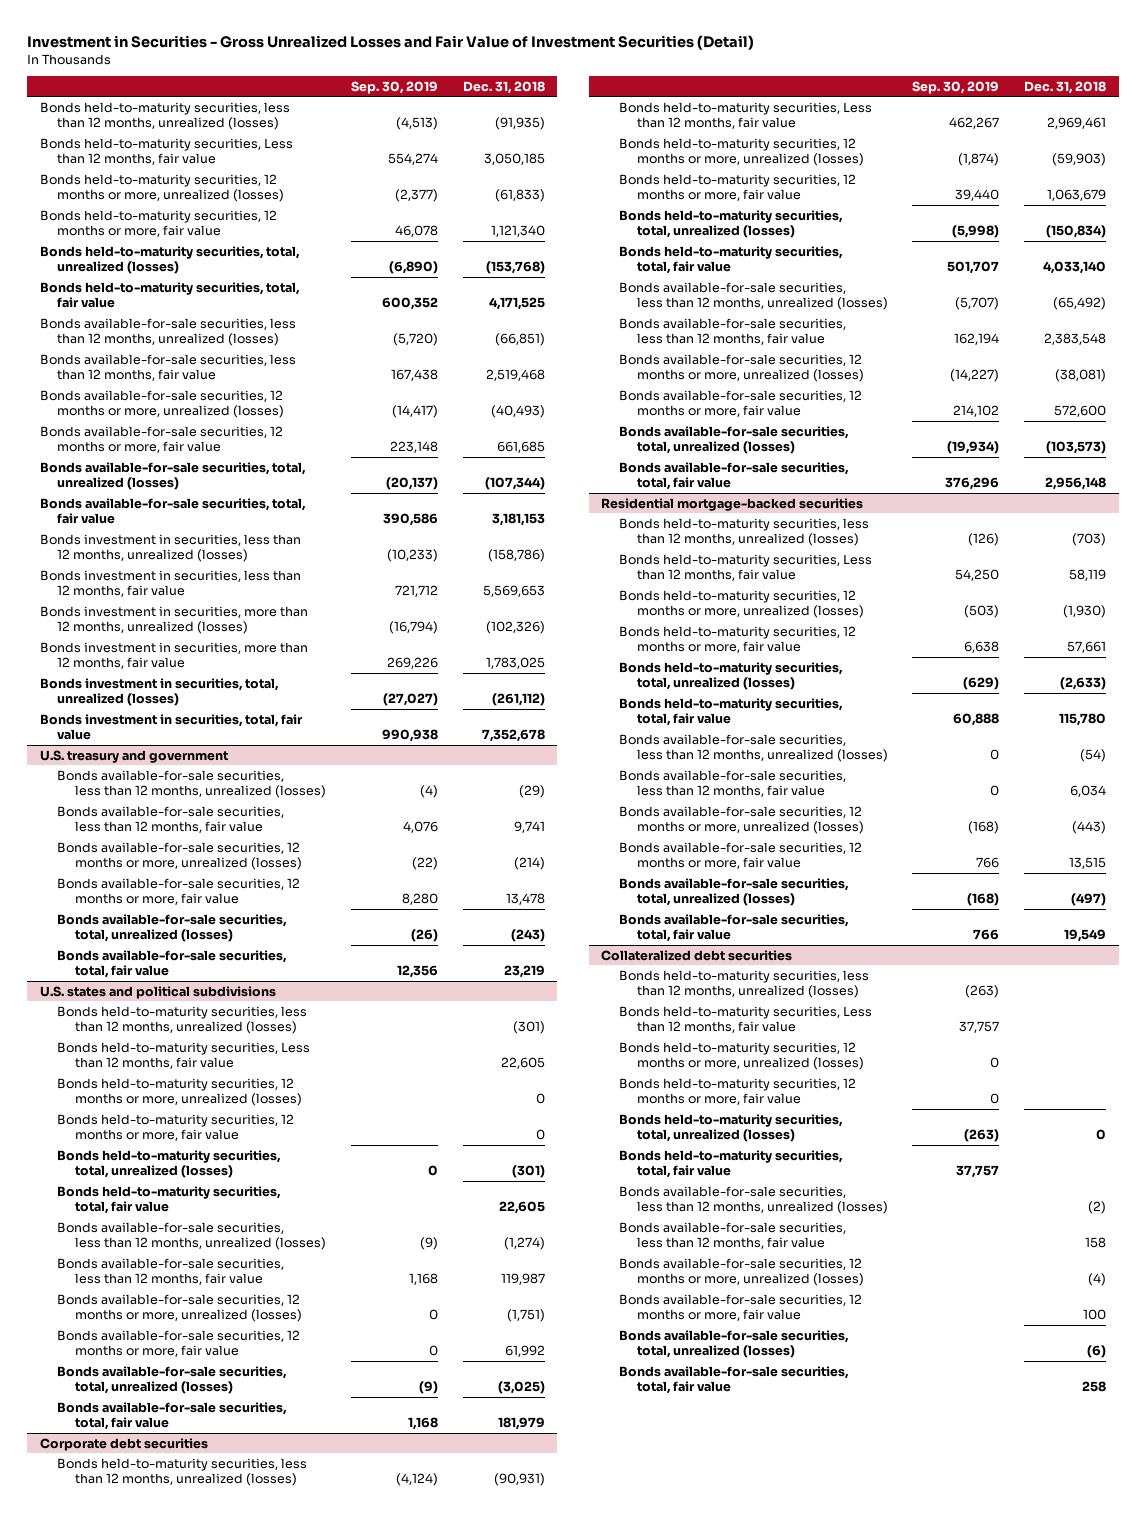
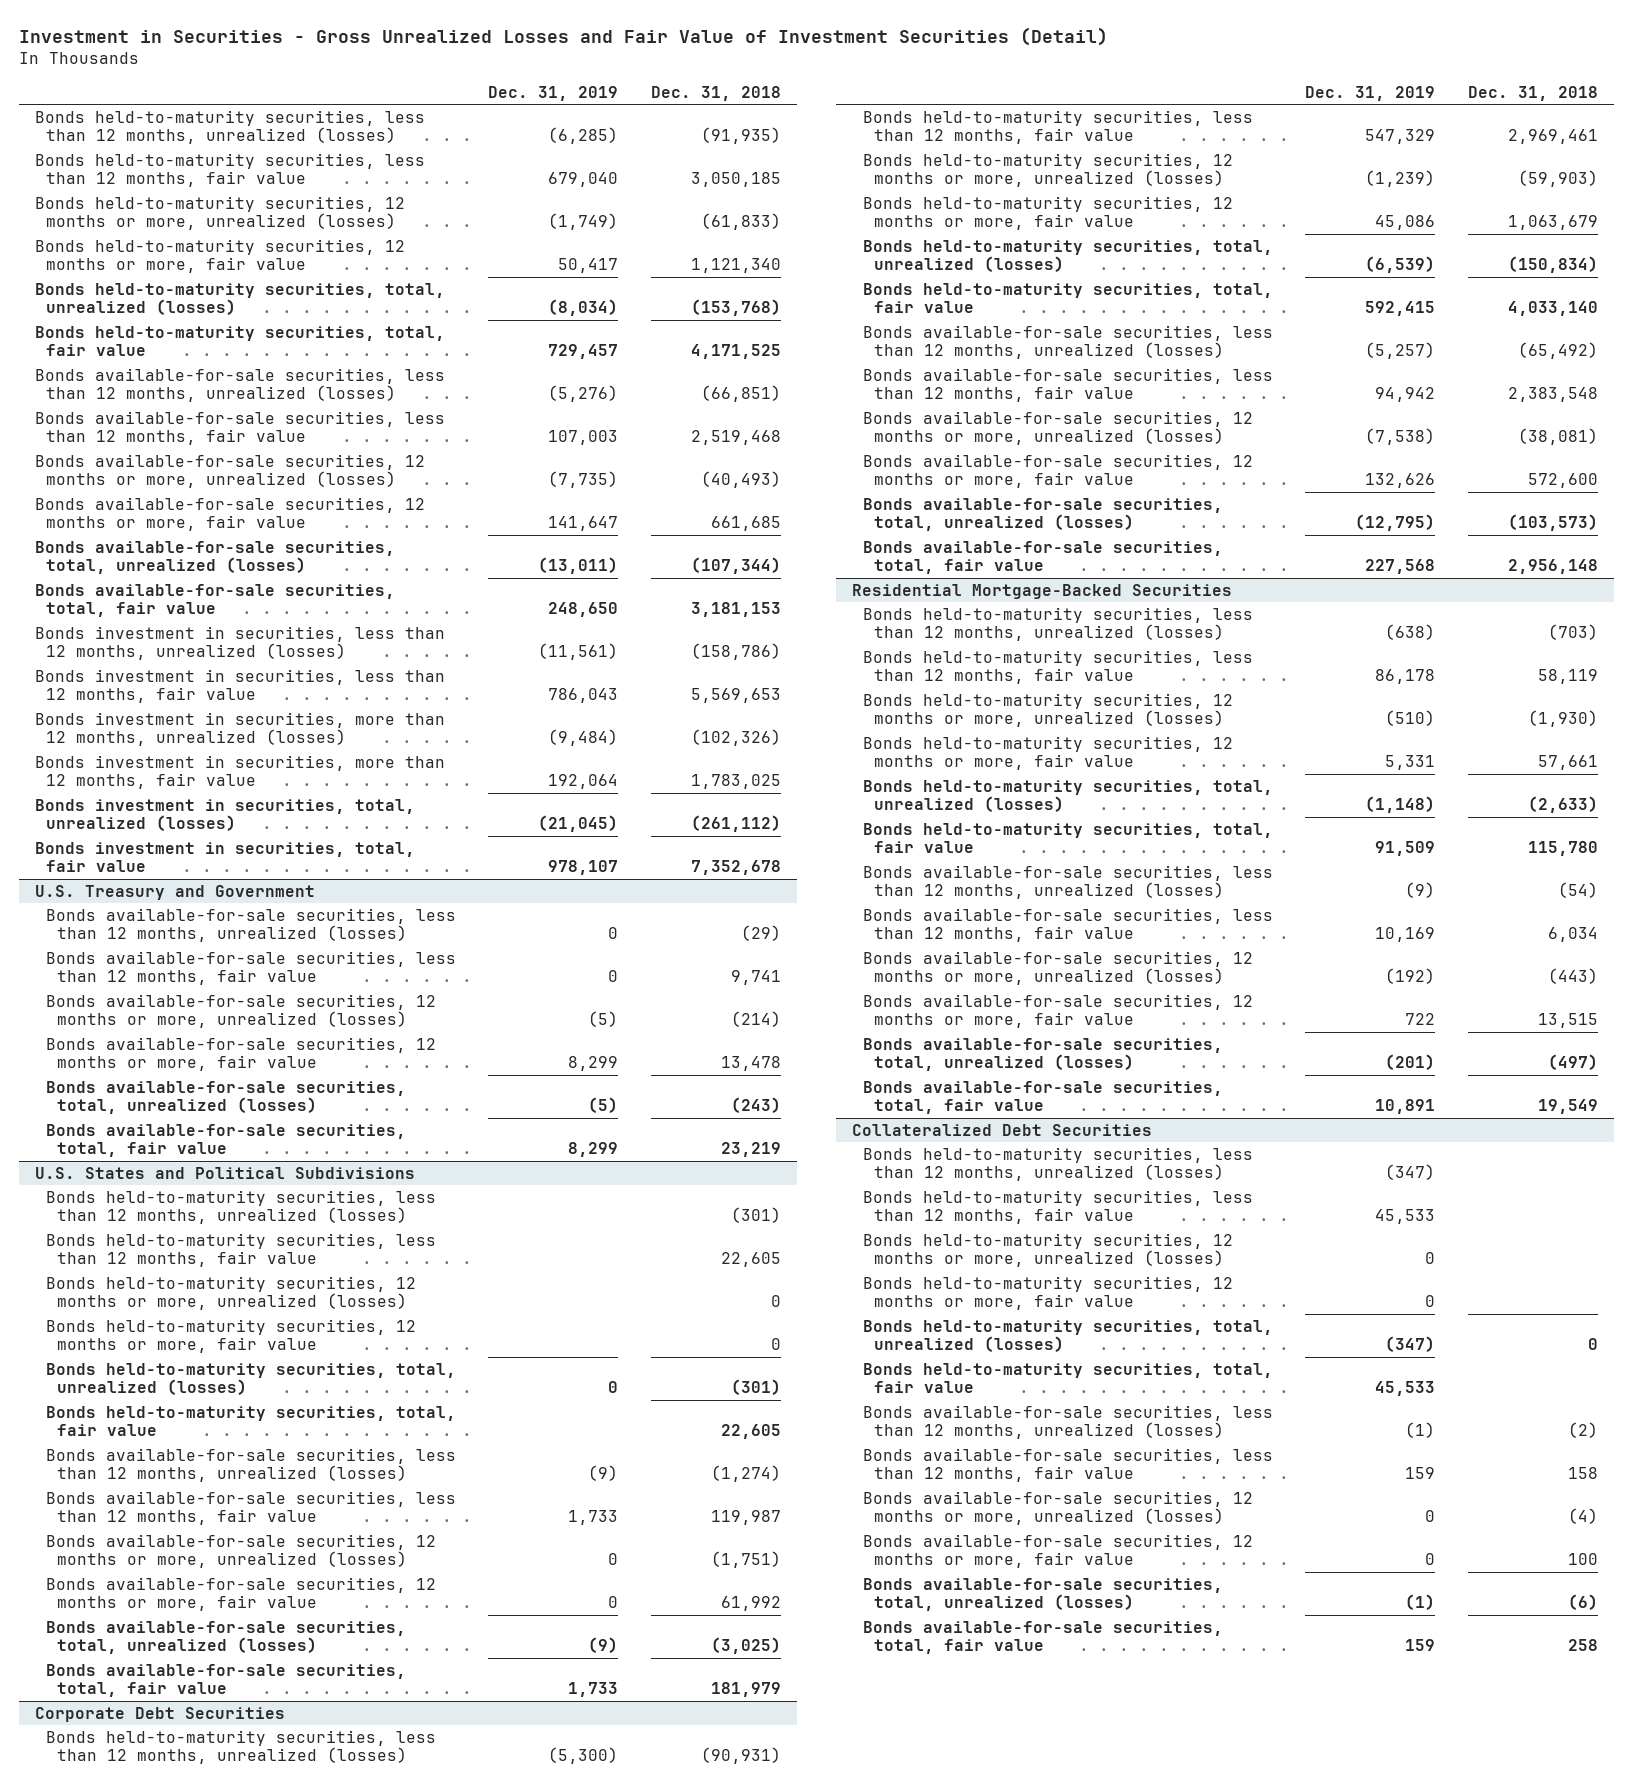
[351,80,439,94] Sep. 30, 2019 -> none
none -> [488,85,619,101] Dec. 31, 2019
[39,137,293,166] Bonds held-to-maturity securities, Less than 12 months, fair value -> [34,152,425,188] Bonds held-to-maturity securities, less than 12 months, fair value
[39,749,228,763] U.S. treasury and government -> [34,884,315,900] U.S. Treasury and Government
[39,985,276,999] U.S. states and political subdivisions -> [34,1166,415,1179] U.S. States and Political Subdivisions
[57,1041,311,1070] Bonds held-to-maturity securities, Less than 12 months, fair value -> [46,1232,437,1268] Bonds held-to-maturity securities, less than 12 months, fair value
[39,1437,208,1451] Corporate debt securities -> [34,1706,285,1722] Corporate Debt Securities
[618,101,872,130] Bonds held-to-maturity securities, Less than 12 months, fair value -> [863,109,1254,145] Bonds held-to-maturity securities, less than 12 months, fair value
[600,497,863,511] Residential mortgage-backed securities -> [852,583,1233,599] Residential Mortgage-Backed Securities
[618,553,872,582] Bonds held-to-maturity securities, Less than 12 months, fair value -> [863,649,1254,685] Bonds held-to-maturity securities, less than 12 months, fair value
[600,949,792,961] Collateralized debt securities -> [852,1123,1153,1136] Collateralized Debt Securities
[618,1005,872,1034] Bonds held-to-maturity securities, Less than 12 months, fair value -> [863,1189,1254,1225] Bonds held-to-maturity securities, less than 12 months, fair value

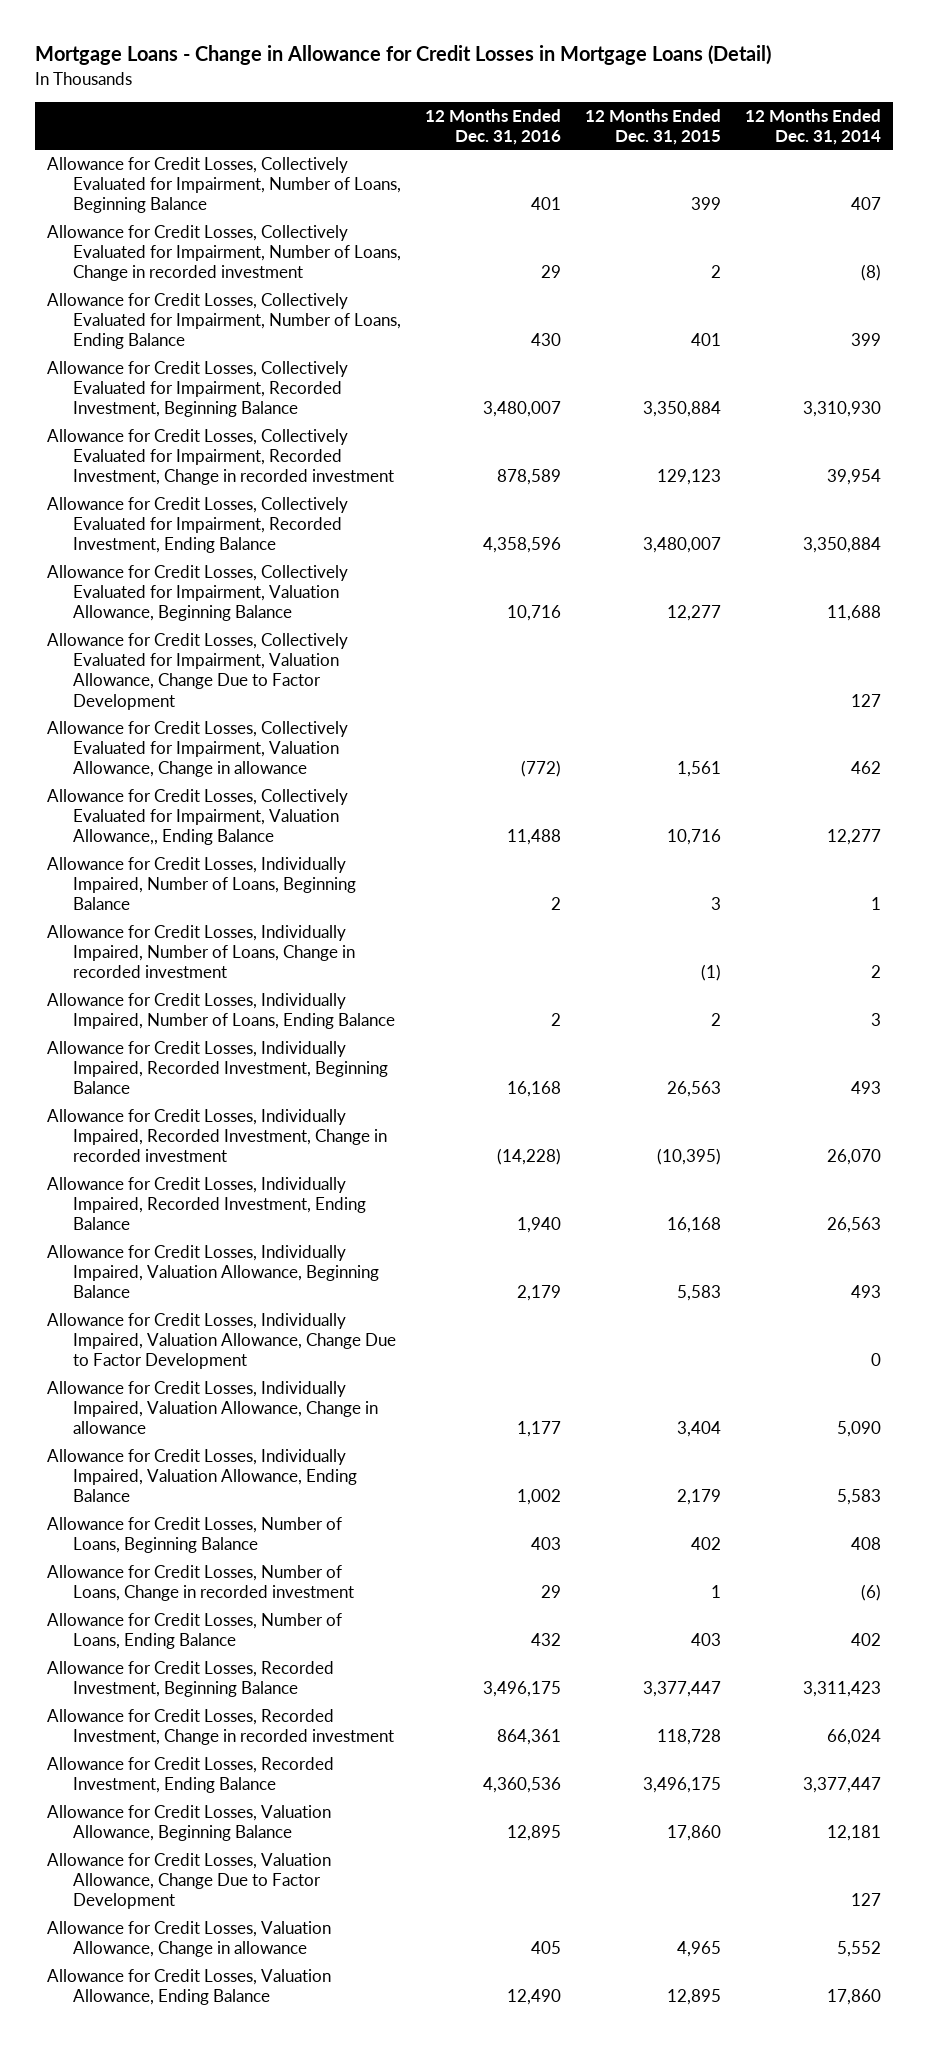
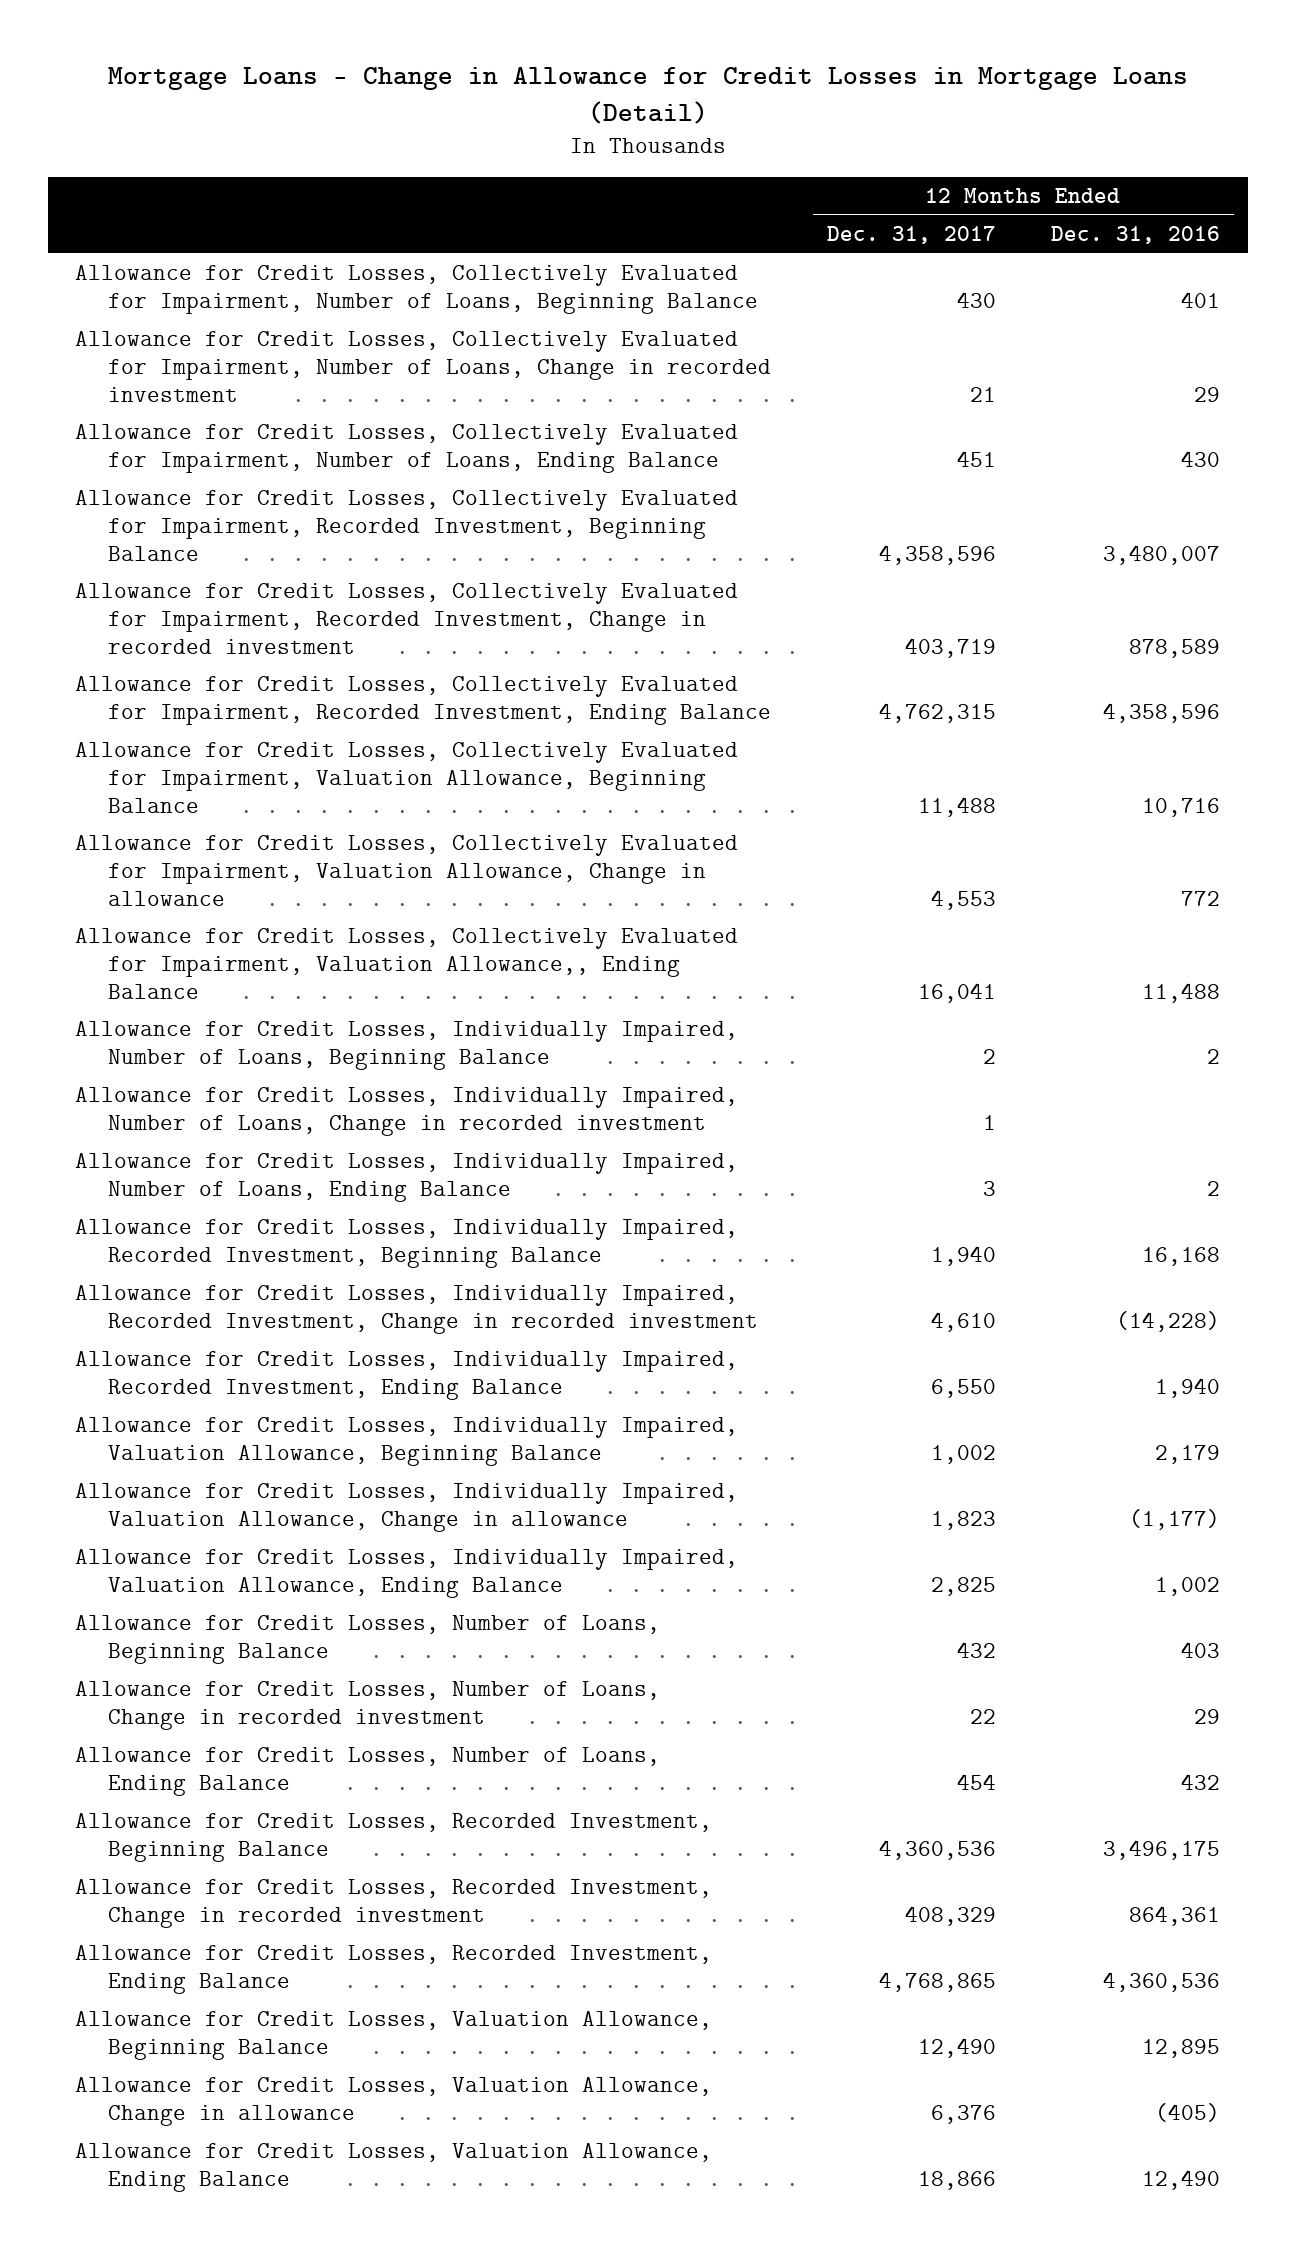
[585,108,722,145] 12 Months Ended Dec. 31, 2015 -> none
[745,108,882,145] 12 Months Ended Dec. 31, 2014 -> none
none -> [826,226,996,245] Dec. 31, 2017
[46,632,348,710] Allowance for Credit Losses, Collectively Evaluated for Impairment, Valuation Allowance, Change Due to Factor Development -> none
[520,760,561,778] (772) -> [1180,890,1220,906] 772
[46,1312,396,1370] Allowance for Credit Losses, Individually Impaired, Valuation Allowance, Change Due to Factor Development -> none
[516,1421,561,1438] 1,177 -> [1128,1508,1220,1530] (1,177)
[46,1852,331,1910] Allowance for Credit Losses, Valuation Allowance, Change Due to Factor Development -> none
[530,1941,561,1955] 405 -> [1154,2102,1220,2122] (405)

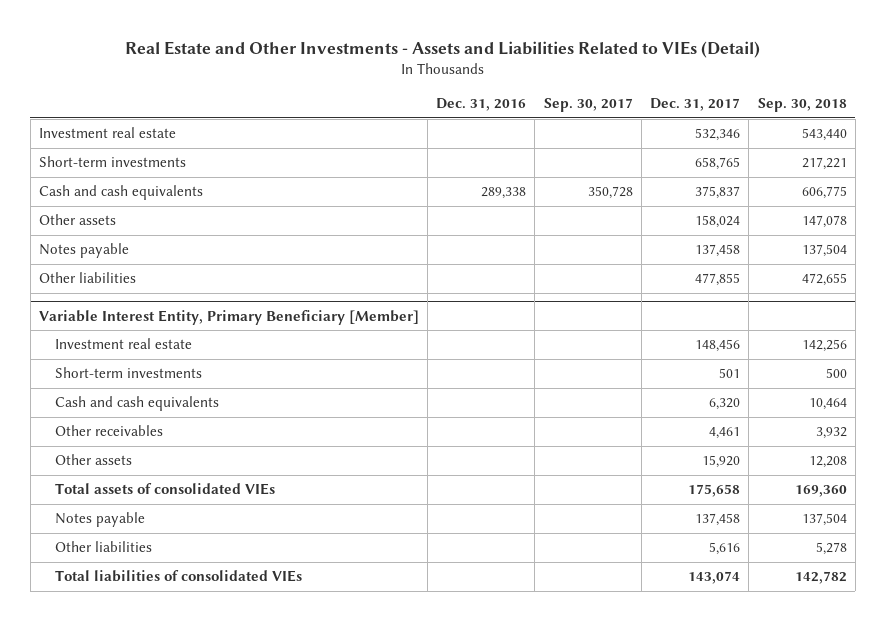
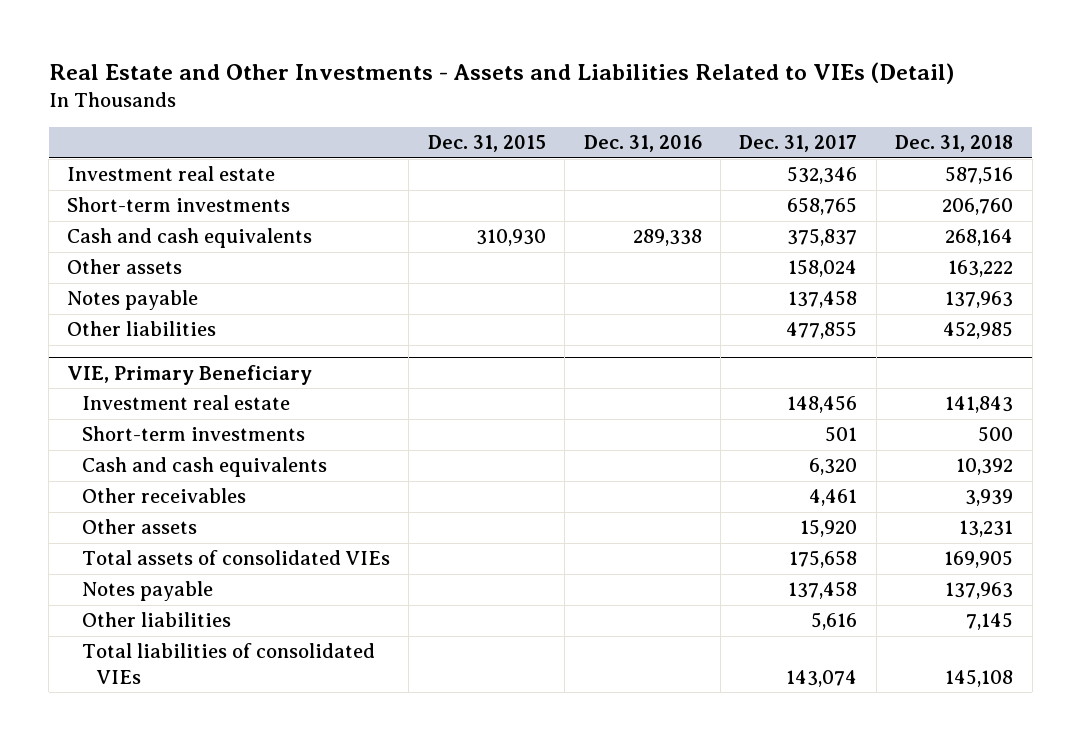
[543,98,633,113] Sep. 30, 2017 -> none
[757,98,847,113] Sep. 30, 2018 -> none
none -> [427,135,546,153] Dec. 31, 2015
none -> [895,135,1014,153] Dec. 31, 2018
[38,309,419,325] Variable Interest Entity, Primary Beneficiary [Member] -> [67,364,313,385] VIE, Primary Beneficiary

